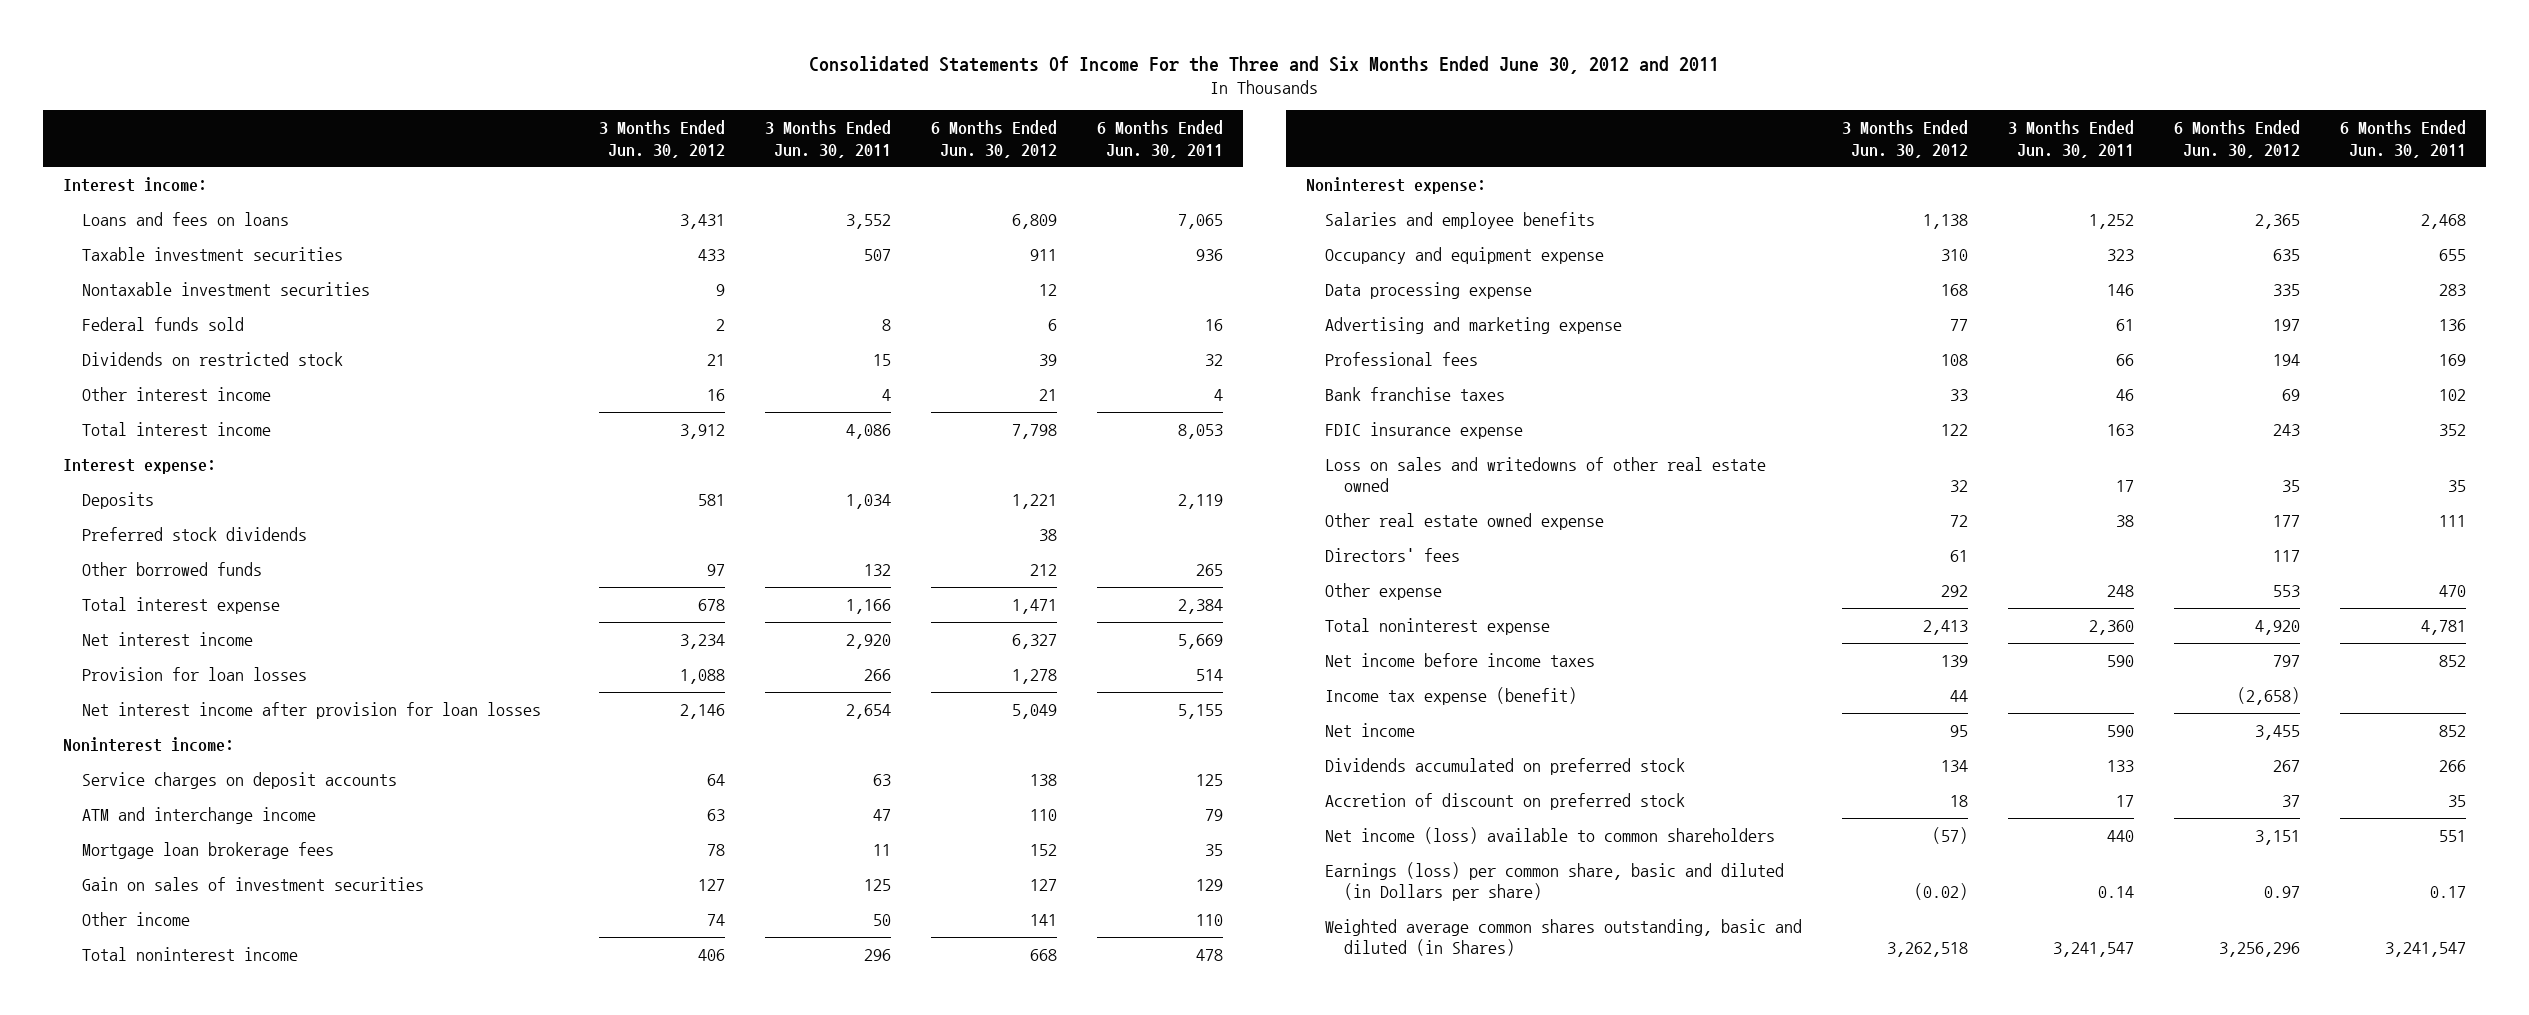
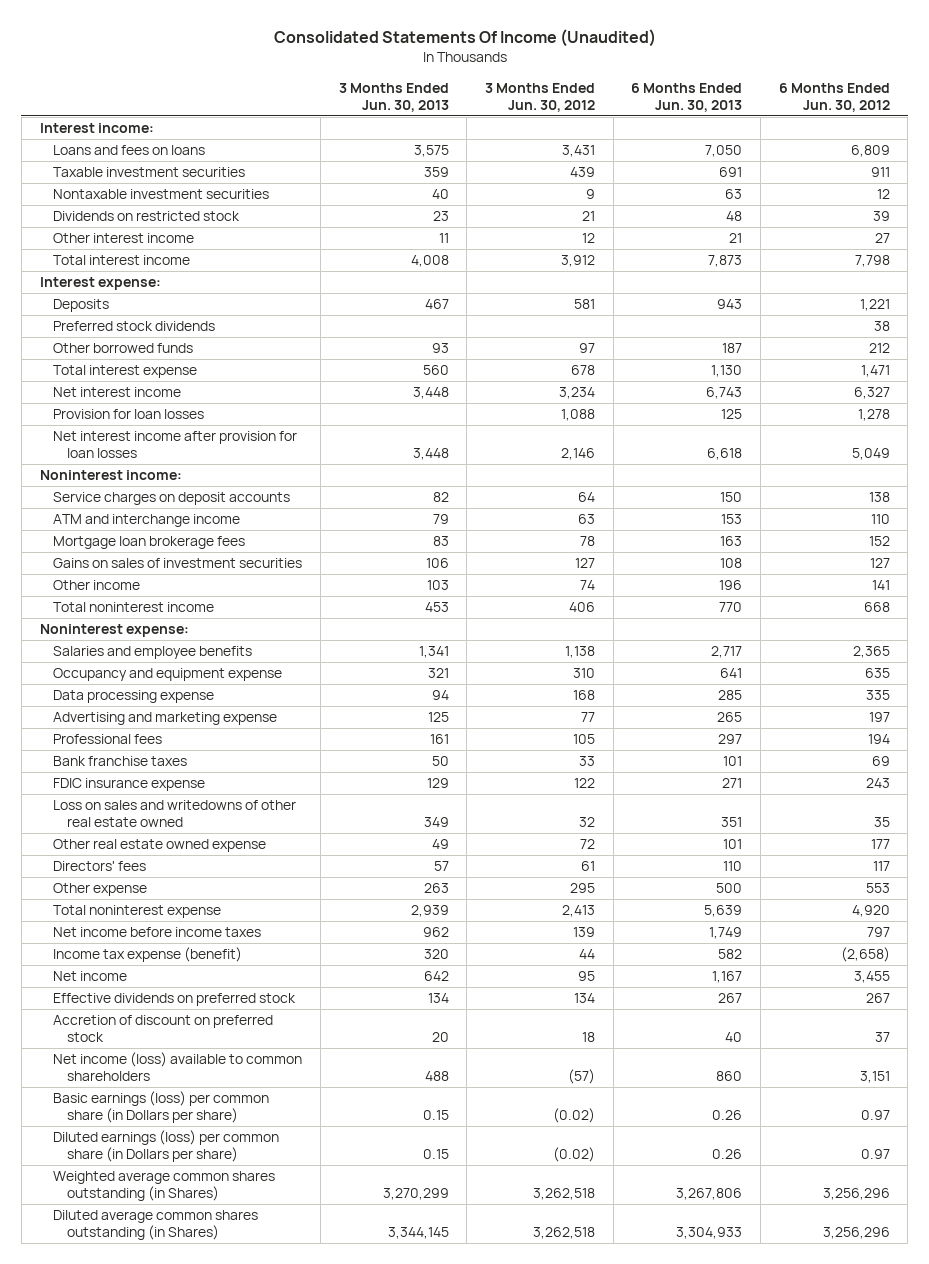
[809,55,1720,74] Consolidated Statements Of Income For the Three and Six Months Ended June 30, 2012 and 2011 -> [273,29,656,48] Consolidated Statements Of Income (Unaudited)
[764,120,891,158] 3 Months Ended Jun. 30, 2011 -> none
[1096,120,1223,158] 6 Months Ended Jun. 30, 2011 -> none
none -> [338,82,449,112] 3 Months Ended Jun. 30, 2013
none -> [631,82,743,112] 6 Months Ended Jun. 30, 2013
[697,248,725,261] 433 -> [570,167,596,178] 439
[81,316,244,331] Federal funds sold -> none
[706,388,725,401] 16 -> [582,233,596,244] 12
[1038,388,1057,401] 21 -> [874,233,890,244] 27
[81,876,424,891] Gain on sales of investment securities -> [53,558,303,569] Gains on sales of investment securities
[1940,353,1968,366] 108 -> [573,734,596,745] 105
[1940,584,1968,597] 292 -> [570,883,596,894] 295
[1324,757,1685,775] Dividends accumulated on preferred stock -> [53,993,297,1007] Effective dividends on preferred stock
none -> [53,1091,270,1124] Basic earnings (loss) per common share (in Dollars per share)
[1324,861,1784,902] Earnings (loss) per common share, basic and diluted (in Dollars per share) -> [53,1130,280,1163] Diluted earnings (loss) per common share (in Dollars per share)
[1324,918,1802,957] Weighted average common shares outstanding, basic and diluted (in Shares) -> [53,1171,276,1202] Weighted average common shares outstanding (in Shares)
none -> [53,1210,259,1241] Diluted average common shares outstanding (in Shares)

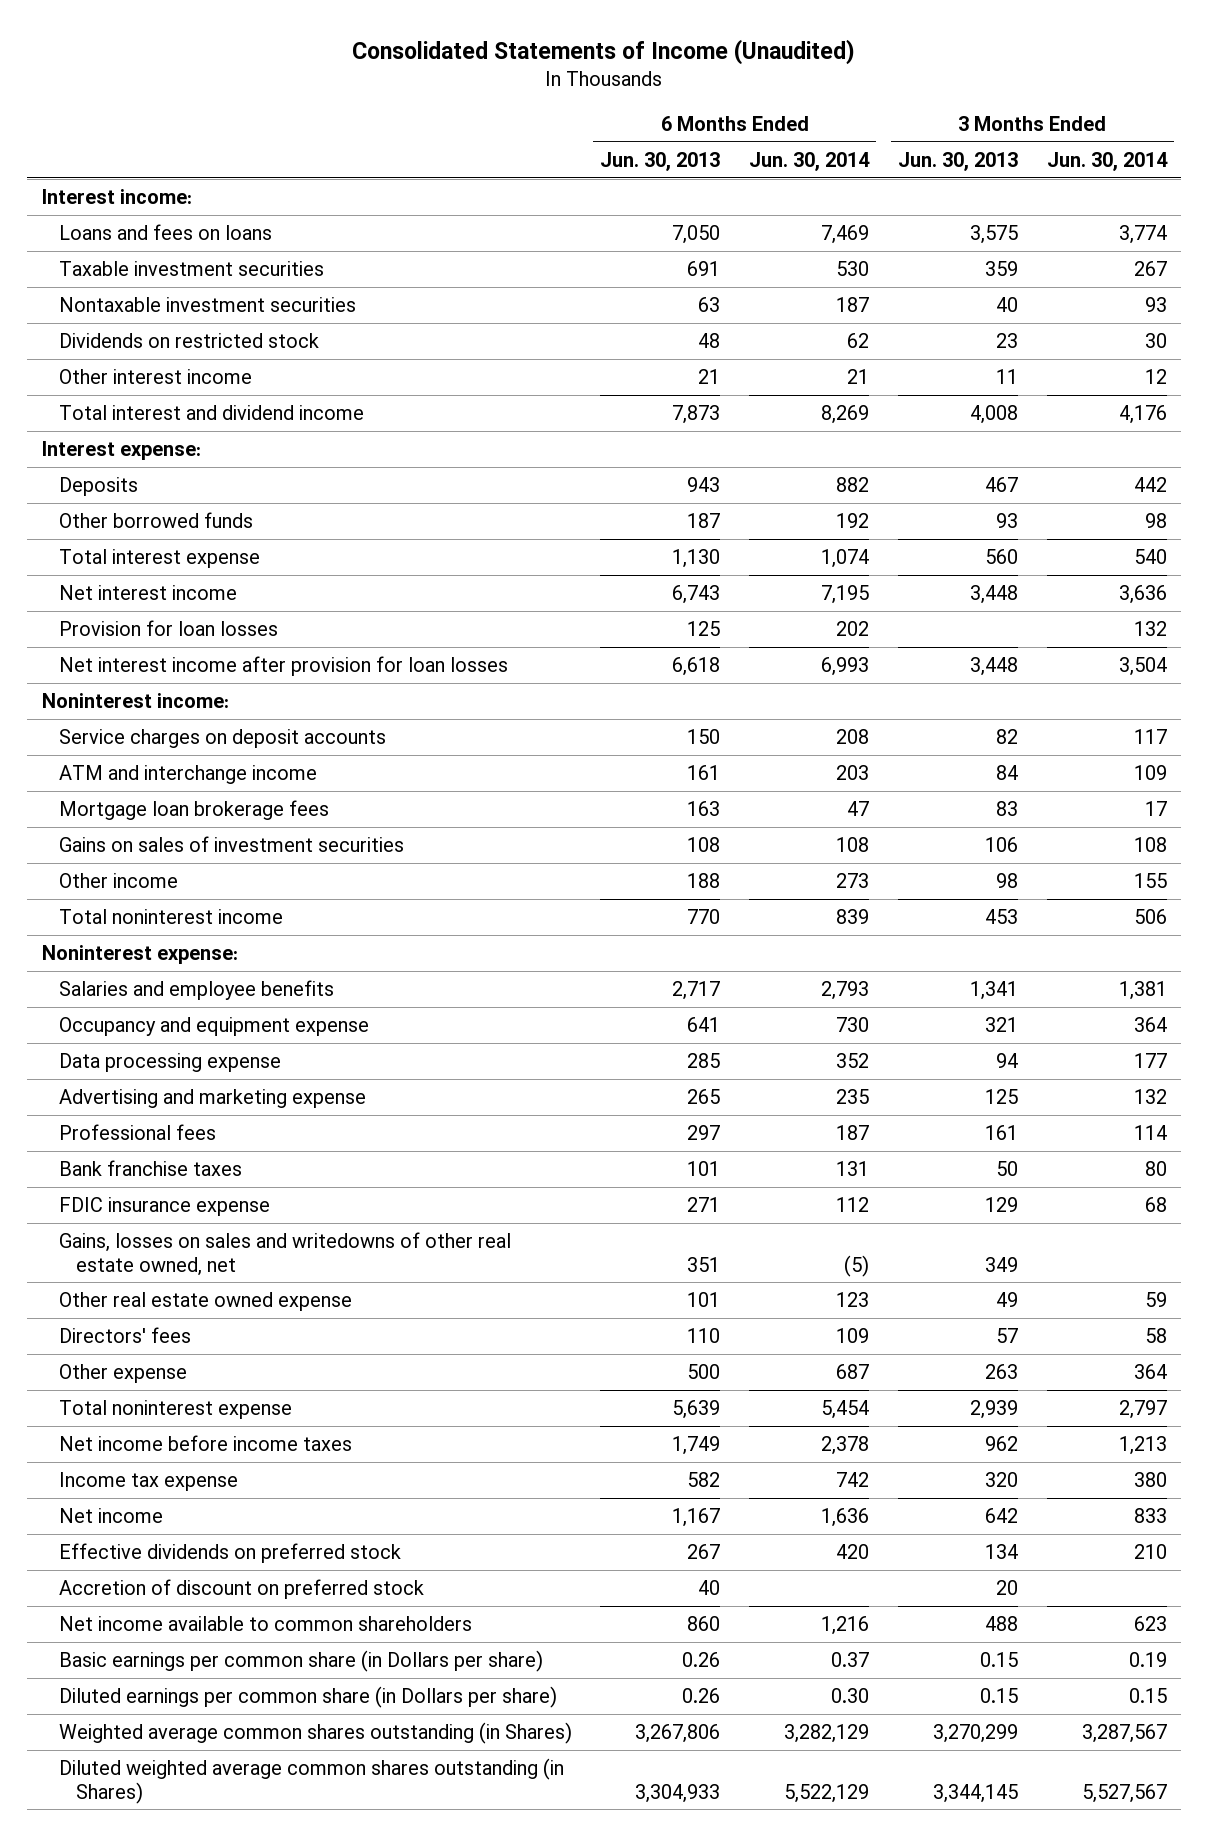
[273,29,656,48] Consolidated Statements Of Income (Unaudited) -> [352,38,856,65] Consolidated Statements of Income (Unaudited)
[485,82,596,112] 3 Months Ended Jun. 30, 2012 -> none
[778,82,890,112] 6 Months Ended Jun. 30, 2012 -> none
none -> [749,152,871,172] Jun. 30, 2014
none -> [1046,152,1168,172] Jun. 30, 2014
[53,255,191,266] Total interest income -> [58,405,364,421] Total interest and dividend income
[53,321,216,332] Preferred stock dividends -> none
[432,514,449,525] 79 -> [995,765,1018,781] 84
[721,514,743,525] 153 -> [687,765,721,781] 161
[426,580,449,591] 103 -> [995,873,1018,889] 98
[719,580,743,591] 196 -> [687,873,721,889] 188
[53,800,297,828] Loss on sales and writedowns of other real estate owned -> [58,1232,511,1276] Gains, losses on sales and writedowns of other real estate owned, net
[53,947,243,963] Income tax expense (benefit) -> [58,1472,238,1492] Income tax expense
[53,1052,303,1082] Net income (loss) available to common shareholders -> [58,1616,472,1632] Net income available to common shareholders
[53,1091,270,1124] Basic earnings (loss) per common share (in Dollars per share) -> [58,1650,543,1673] Basic earnings per common share (in Dollars per share)
[53,1130,280,1163] Diluted earnings (loss) per common share (in Dollars per share) -> [58,1686,557,1709] Diluted earnings per common share (in Dollars per share)
[53,1210,259,1241] Diluted average common shares outstanding (in Shares) -> [58,1758,564,1804] Diluted weighted average common shares outstanding (in Shares)

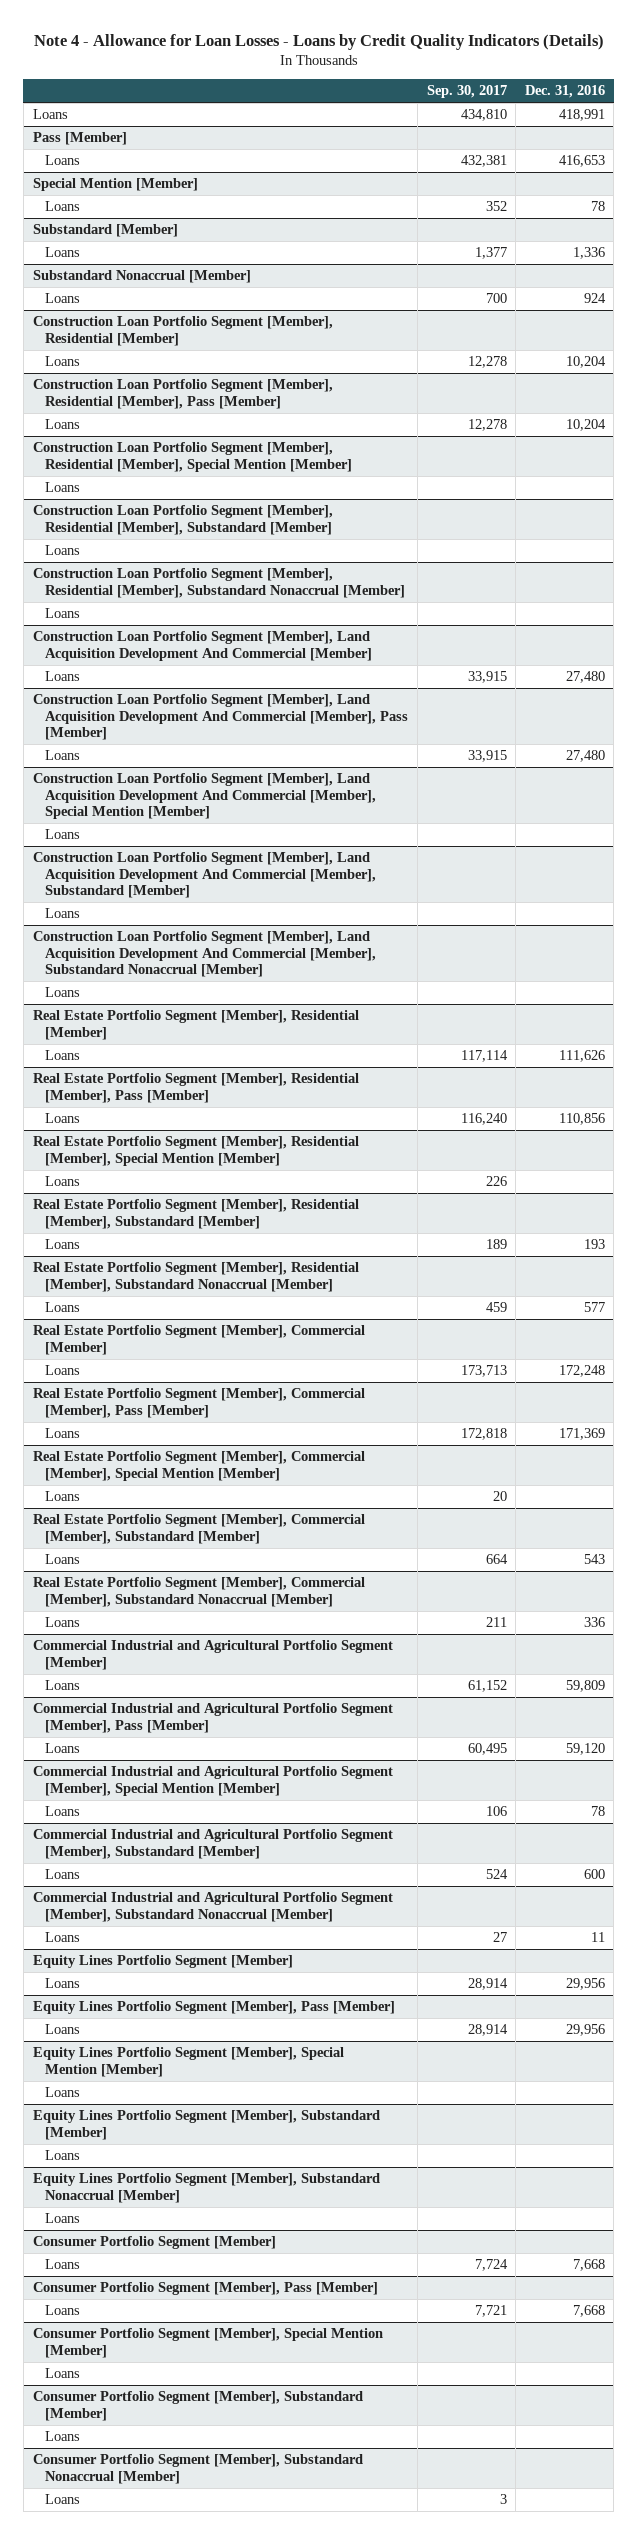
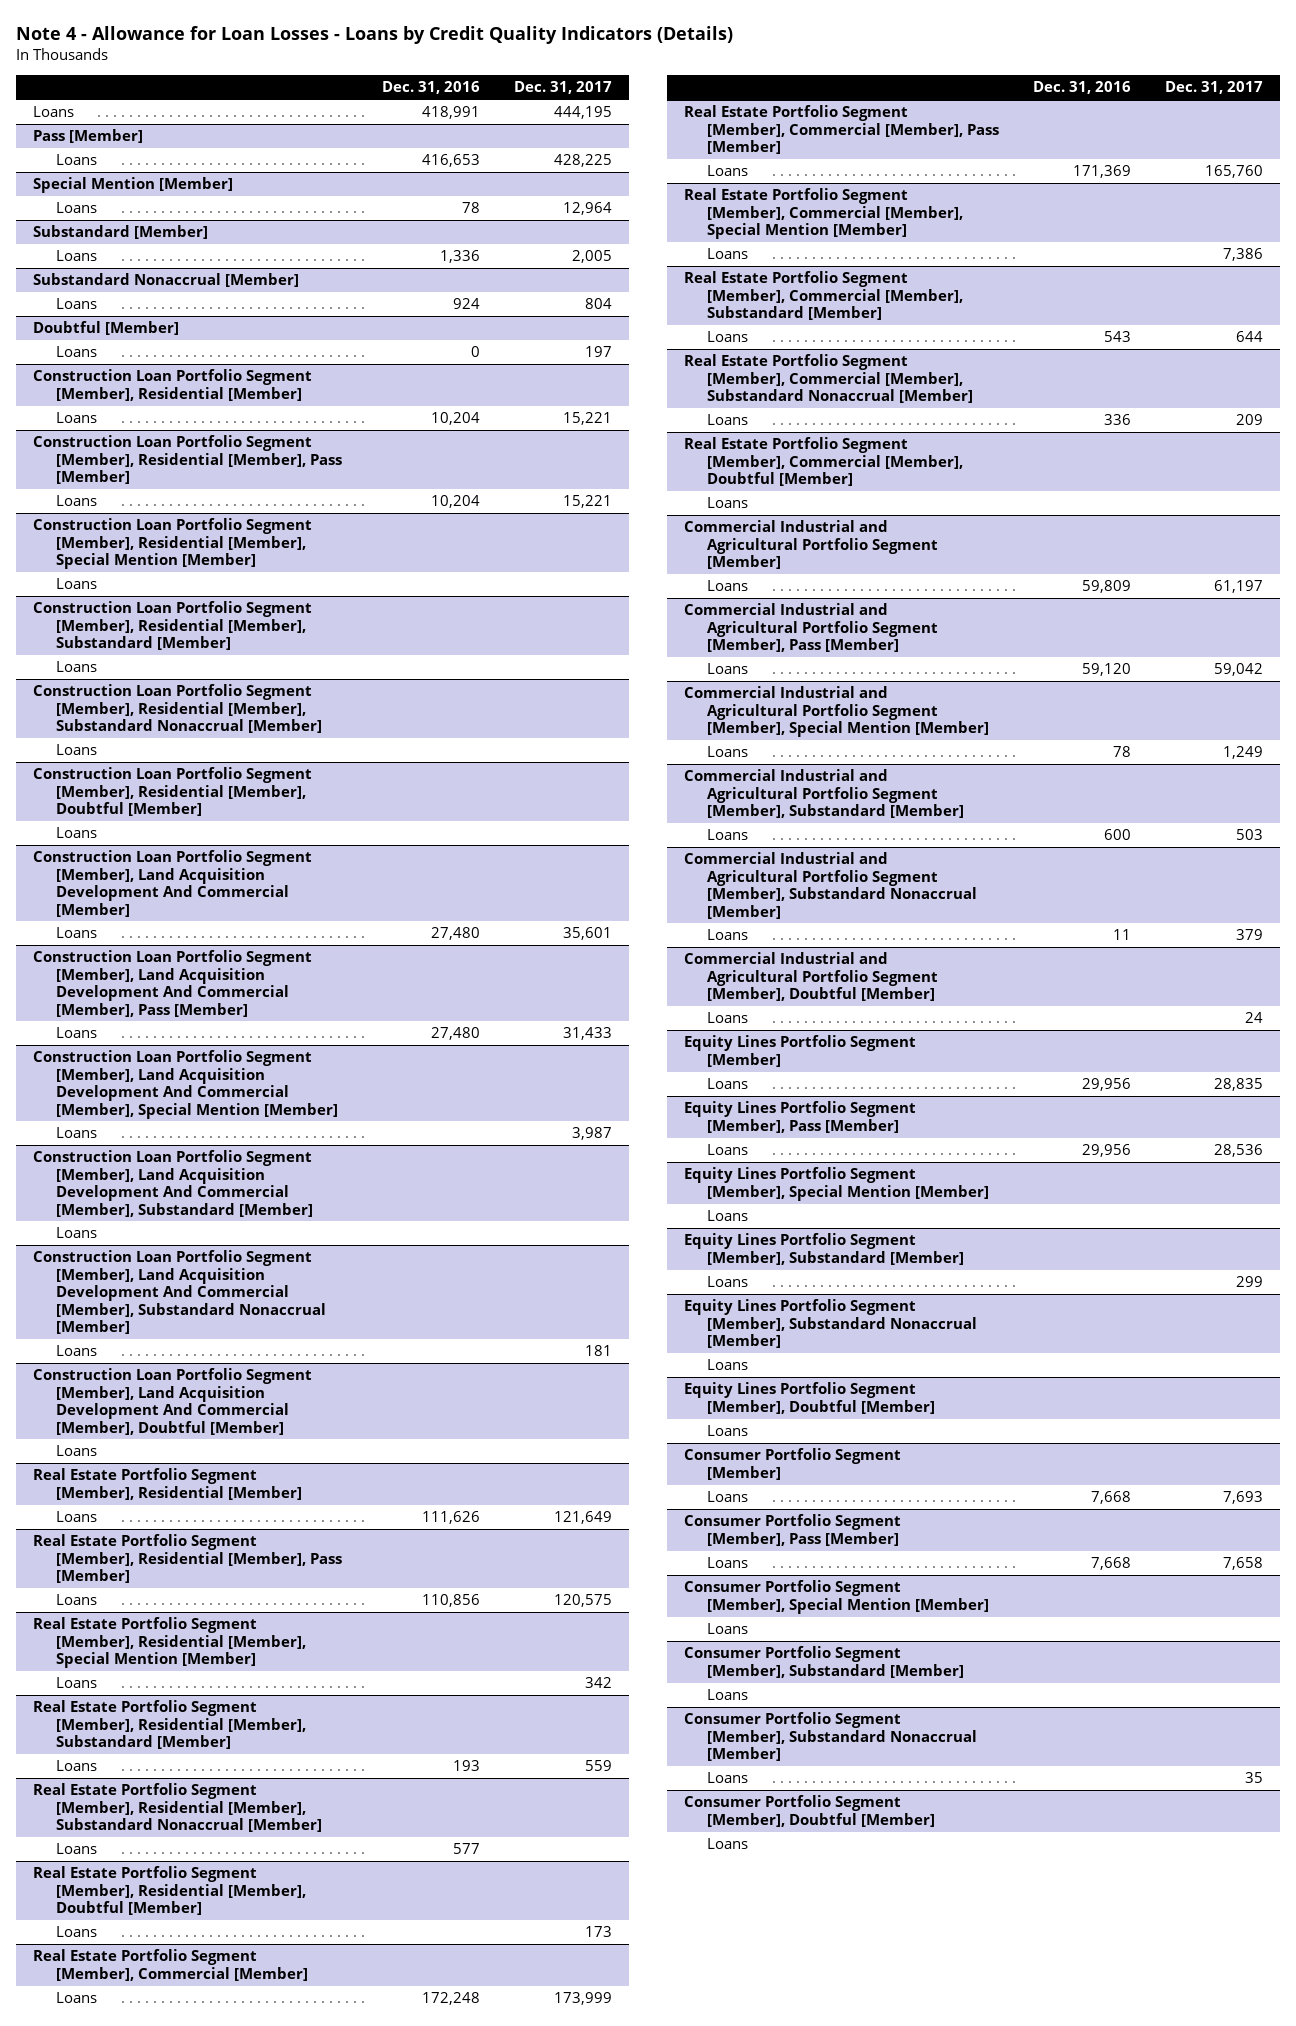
[426,85,507,99] Sep. 30, 2017 -> none
none -> [514,81,613,95] Dec. 31, 2017
none -> [33,321,180,336] Doubtful [Member]
none -> [56,346,98,358] Loans
none -> [33,767,313,817] Construction Loan Portfolio Segment [Member], Residential [Member], Doubtful [Member]
none -> [56,827,98,839] Loans
none -> [33,1368,313,1435] Construction Loan Portfolio Segment [Member], Land Acquisition Development And Commercial [Member], Doubtful [Member]
none -> [56,1445,98,1457] Loans
none -> [33,1866,307,1916] Real Estate Portfolio Segment [Member], Residential [Member], Doubtful [Member]
none -> [56,1926,98,1938] Loans
none -> [684,437,963,487] Real Estate Portfolio Segment [Member], Commercial [Member], Doubtful [Member]
none -> [706,497,748,509] Loans
none -> [684,952,938,1002] Commercial Industrial and Agricultural Portfolio Segment [Member], Doubtful [Member]
none -> [706,1012,748,1024] Loans
none -> [684,1382,935,1414] Equity Lines Portfolio Segment [Member], Doubtful [Member]
none -> [706,1425,748,1437] Loans
none -> [684,1795,935,1827] Consumer Portfolio Segment [Member], Doubtful [Member]
none -> [706,1838,748,1850] Loans

